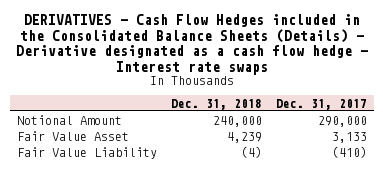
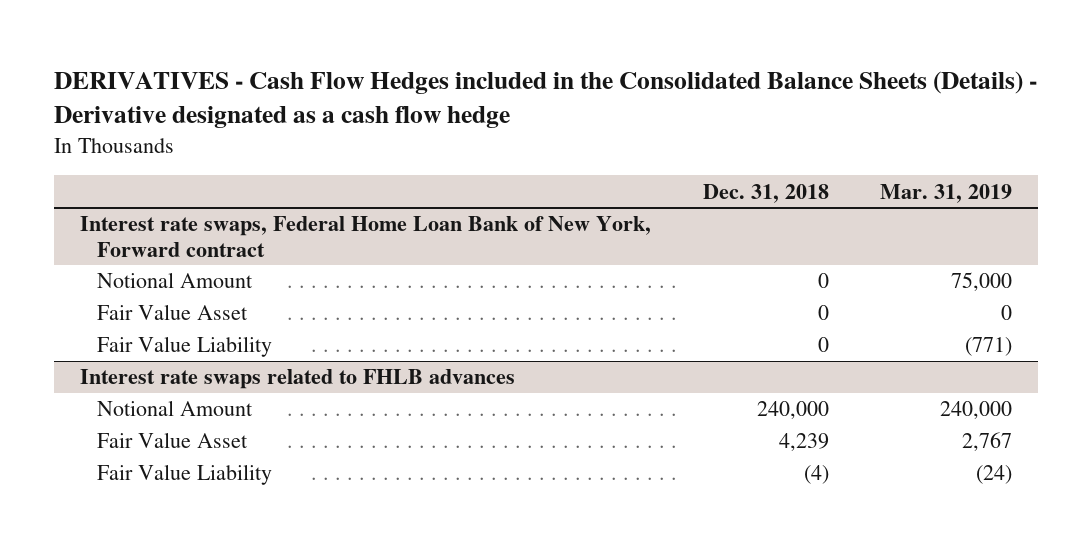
[15,14,368,75] DERIVATIVES - Cash Flow Hedges included in the Consolidated Balance Sheets (Details) - Derivative designated as a cash flow hedge - Interest rate swaps -> [54,70,1038,129] DERIVATIVES - Cash Flow Hedges included in the Consolidated Balance Sheets (Details) - Derivative designated as a cash flow hedge
[275,98,367,110] Dec. 31, 2017 -> none
none -> [879,183,1012,203] Mar. 31, 2019
none -> [80,216,652,257] Interest rate swaps, Federal Home Loan Bank of New York, Forward contract
none -> [97,272,254,289] Notional Amount
none -> [97,304,249,321] Fair Value Asset
none -> [97,336,273,358] Fair Value Liability
none -> [80,369,516,390] Interest rate swaps related to FHLB advances

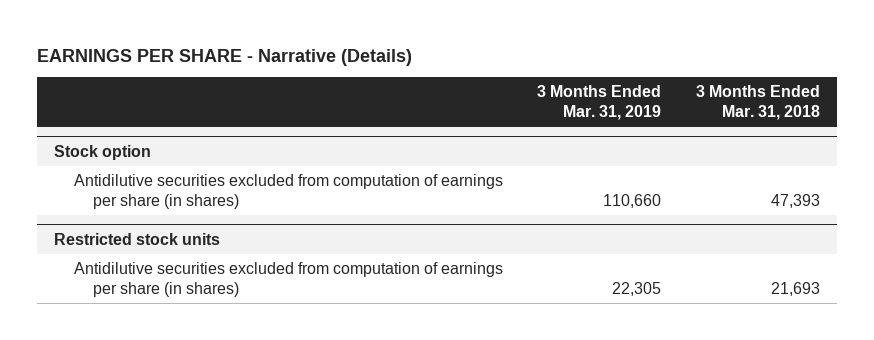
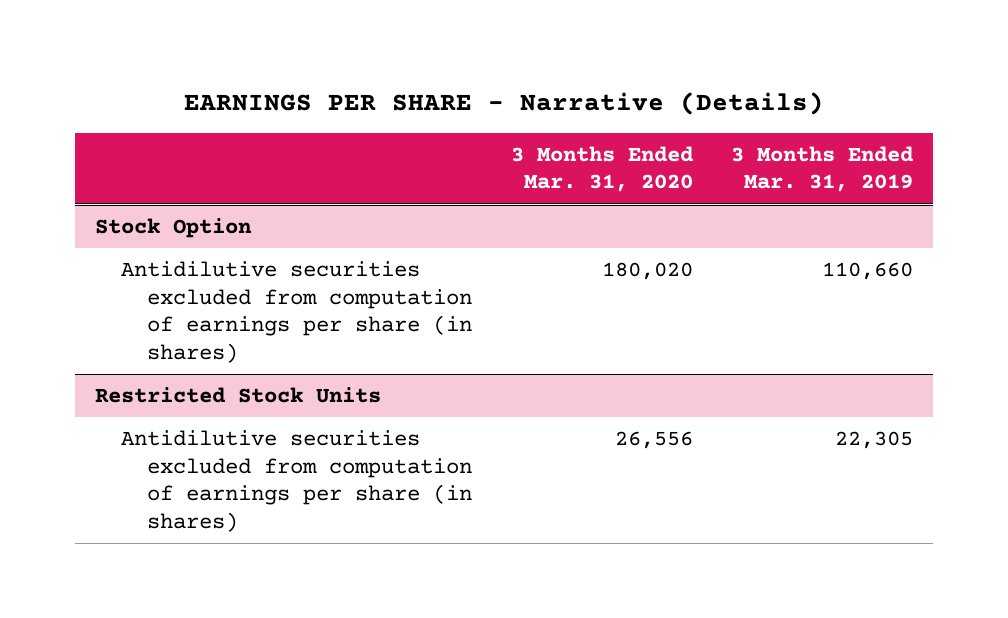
[695,85,820,121] 3 Months Ended Mar. 31, 2018 -> none
none -> [510,145,694,193] 3 Months Ended Mar. 31, 2020
[54,144,152,160] Stock option -> [94,218,252,239] Stock Option
[54,232,221,245] Restricted stock units -> [94,387,381,404] Restricted Stock Units

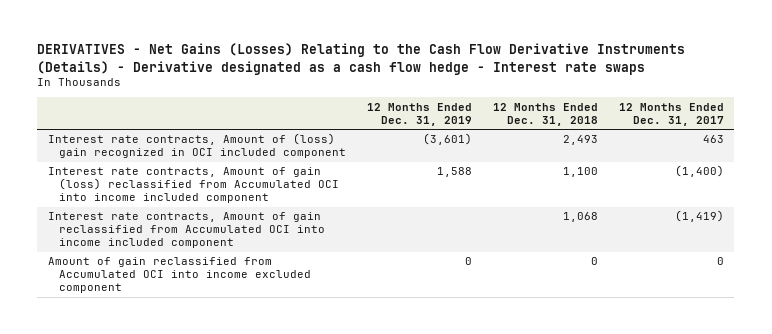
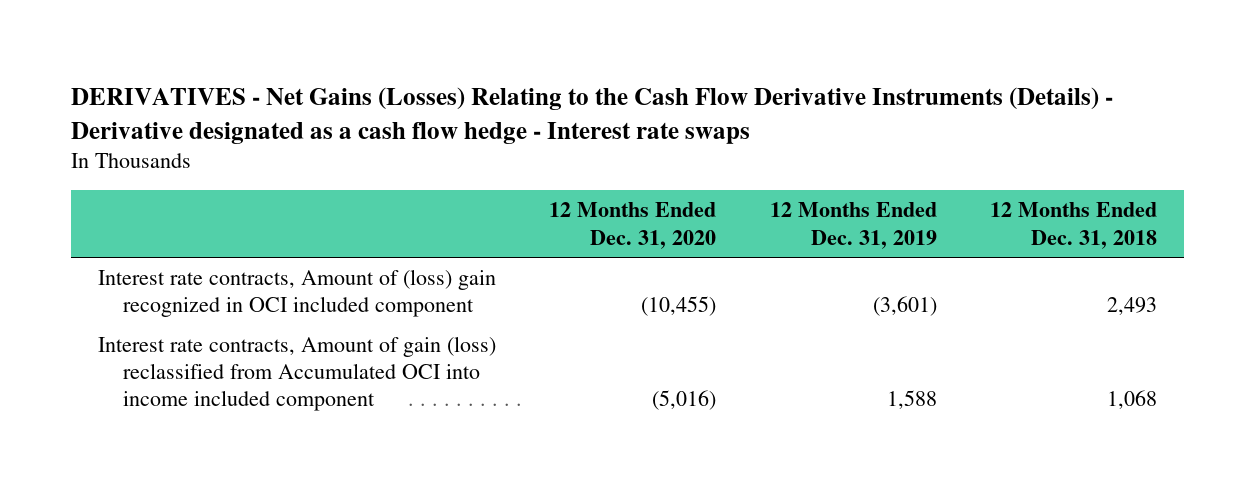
[618,102,724,126] 12 Months Ended Dec. 31, 2017 -> none
none -> [549,202,717,249] 12 Months Ended Dec. 31, 2020
[47,212,326,249] Interest rate contracts, Amount of gain reclassified from Accumulated OCI into income included component -> none
[47,257,312,294] Amount of gain reclassified from Accumulated OCI into income excluded component -> none
[563,167,599,178] 1,100 -> [1107,390,1158,410] 1,068

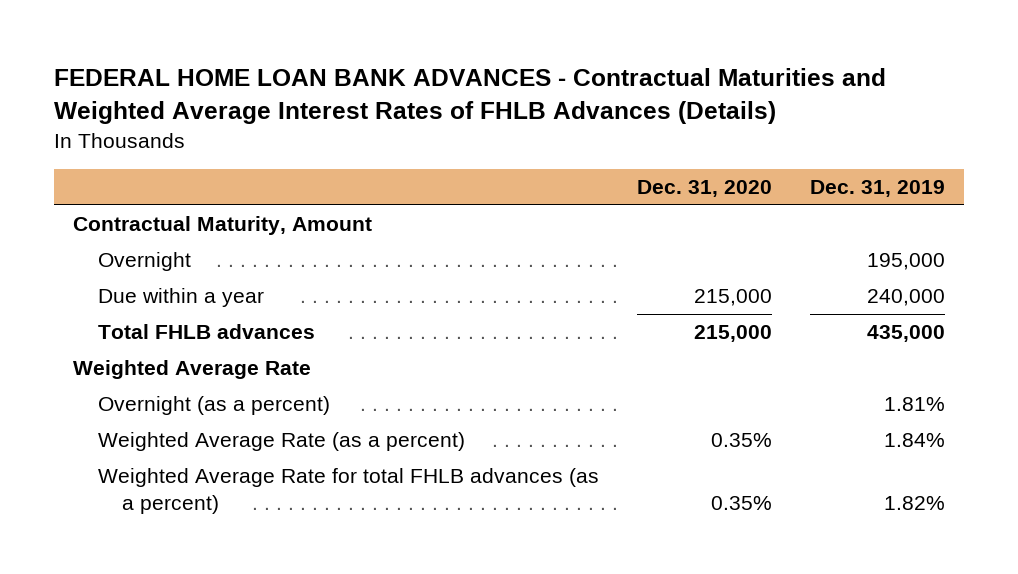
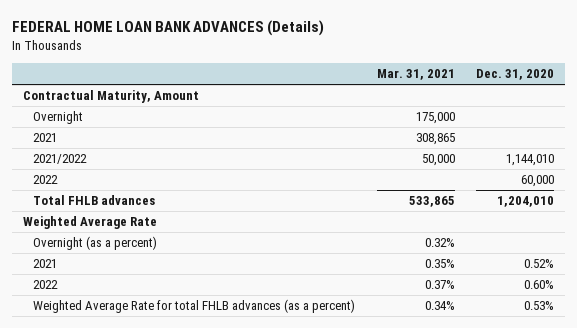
[53,68,886,125] FEDERAL HOME LOAN BANK ADVANCES - Contractual Maturities and Weighted Average Interest Rates of FHLB Advances (Details) -> [11,20,324,37] FEDERAL HOME LOAN BANK ADVANCES (Details)
[810,180,946,198] Dec. 31, 2019 -> none
none -> [376,69,455,81] Mar. 31, 2021
[97,288,264,308] Due within a year -> none
none -> [32,133,57,143] 2021
none -> [32,154,87,165] 2021/2022
none -> [32,175,58,185] 2022
[693,325,772,343] 215,000 -> [497,196,555,208] 1,204,010
[97,432,465,452] Weighted Average Rate (as a percent) -> none
none -> [32,259,57,269] 2021
none -> [32,280,58,290] 2022
[710,495,772,510] 0.35% -> [524,301,555,311] 0.53%

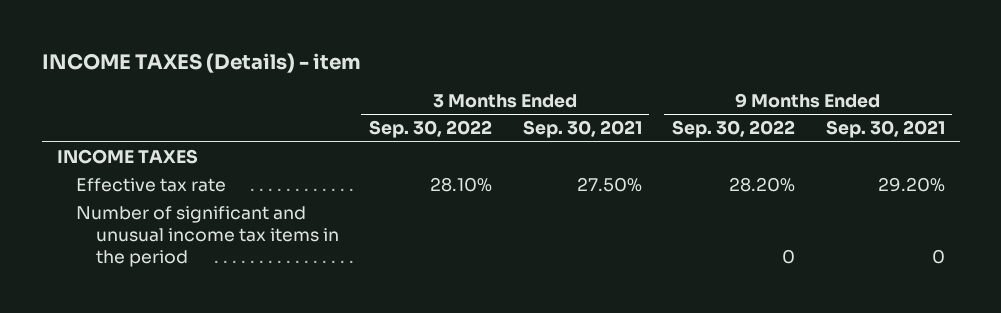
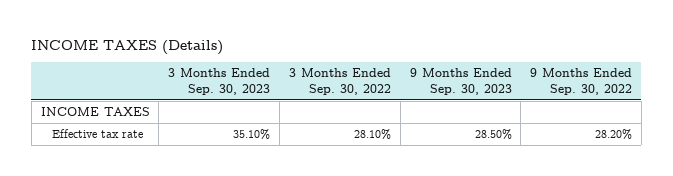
[41,52,361,73] INCOME TAXES (Details) - item -> [31,40,224,56] INCOME TAXES (Details)
[522,120,642,139] Sep. 30, 2021 -> none
[825,120,945,139] Sep. 30, 2021 -> none
none -> [168,68,271,95] 3 Months Ended Sep. 30, 2023
none -> [409,68,512,95] 9 Months Ended Sep. 30, 2023
[76,206,339,268] Number of significant and unusual income tax items in the period -> none

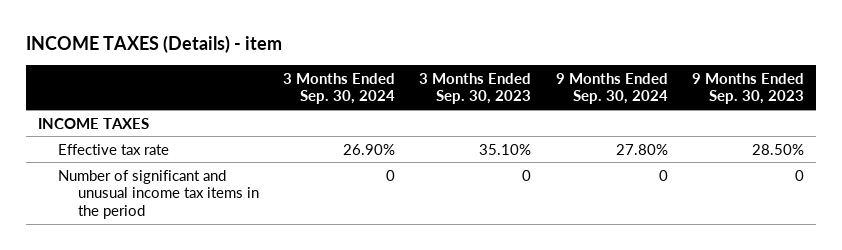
[31,40,224,56] INCOME TAXES (Details) -> [26,34,283,53] INCOME TAXES (Details) - item
[288,68,391,95] 3 Months Ended Sep. 30, 2022 -> none
[530,68,633,95] 9 Months Ended Sep. 30, 2022 -> none
none -> [283,72,396,105] 3 Months Ended Sep. 30, 2024
none -> [555,72,668,105] 9 Months Ended Sep. 30, 2024
none -> [58,169,260,220] Number of significant and unusual income tax items in the period

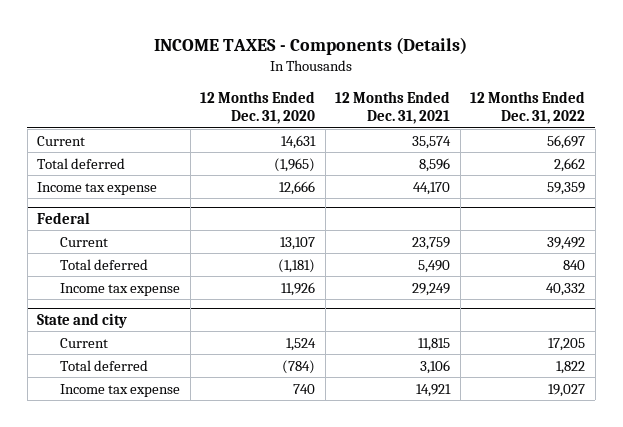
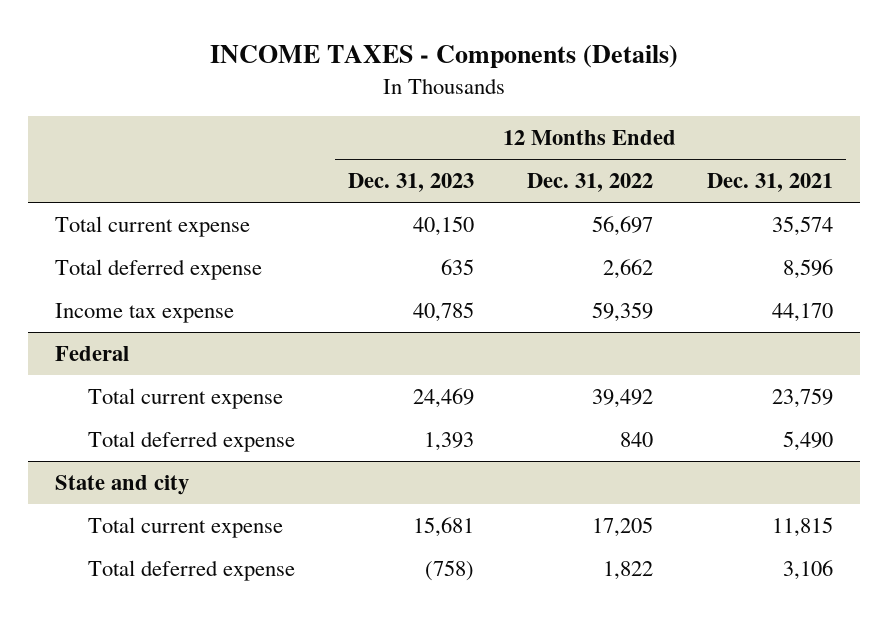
[200,90,316,125] 12 Months Ended Dec. 31, 2020 -> none
none -> [348,173,475,193] Dec. 31, 2023
[37,135,86,146] Current -> [55,215,251,237] Total current expense
[37,157,126,169] Total deferred -> [55,258,263,280] Total deferred expense
[60,282,181,296] Income tax expense -> none
[60,236,109,247] Current -> [87,387,283,409] Total current expense
[60,258,149,270] Total deferred -> [87,430,295,452] Total deferred expense
[60,383,181,397] Income tax expense -> none
[60,337,109,348] Current -> [87,516,283,538] Total current expense
[60,359,149,371] Total deferred -> [87,559,295,581] Total deferred expense

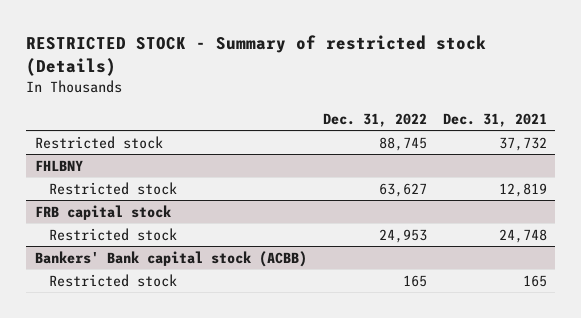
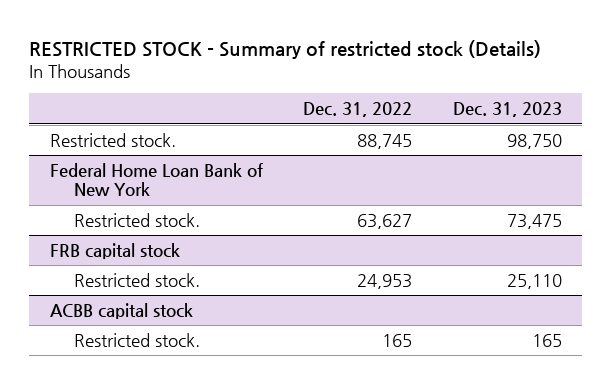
[442,112,547,127] Dec. 31, 2021 -> none
none -> [452,102,562,118] Dec. 31, 2023
[34,135,163,149] Restricted stock -> [49,132,176,147] Restricted stock.
[34,159,83,171] FHLBNY -> [49,162,263,197] Federal Home Loan Bank of New York
[48,181,177,195] Restricted stock -> [74,212,201,227] Restricted stock.
[48,227,177,241] Restricted stock -> [74,272,201,287] Restricted stock.
[34,250,307,267] Bankers' Bank capital stock (ACBB) -> [49,302,193,319] ACBB capital stock
[48,273,177,287] Restricted stock -> [74,332,201,347] Restricted stock.

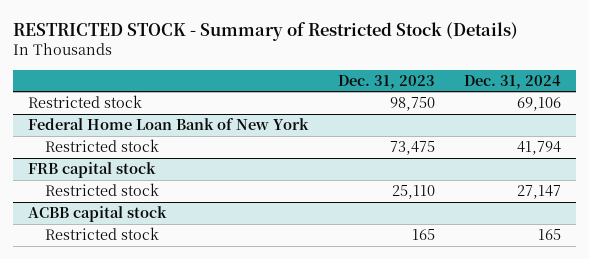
[29,39,542,59] RESTRICTED STOCK - Summary of restricted stock (Details) -> [13,21,519,41] RESTRICTED STOCK - Summary of Restricted Stock (Details)
[303,102,413,118] Dec. 31, 2022 -> none
none -> [464,74,562,89] Dec. 31, 2024
[49,132,176,147] Restricted stock. -> [28,95,143,109] Restricted stock
[74,212,201,227] Restricted stock. -> [45,139,160,153] Restricted stock
[74,272,201,287] Restricted stock. -> [45,183,160,197] Restricted stock
[74,332,201,347] Restricted stock. -> [45,227,160,241] Restricted stock

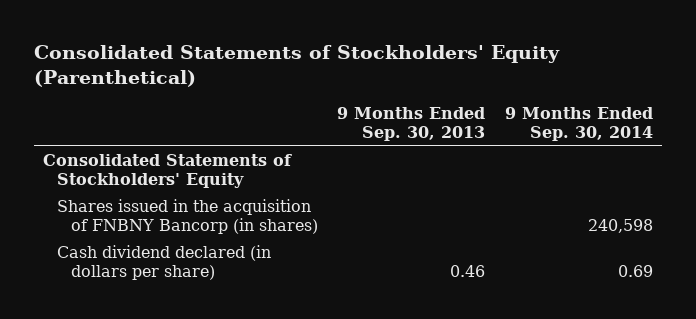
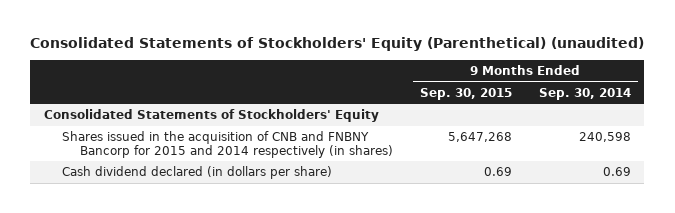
[33,44,560,87] Consolidated Statements of Stockholders' Equity (Parenthetical) -> [30,37,645,52] Consolidated Statements of Stockholders' Equity (Parenthetical) (unaudited)
[337,107,486,142] 9 Months Ended Sep. 30, 2013 -> none
none -> [420,87,513,100] Sep. 30, 2015
[57,199,318,235] Shares issued in the acquisition of FNBNY Bancorp (in shares) -> [61,131,394,158] Shares issued in the acquisition of CNB and FNBNY Bancorp for 2015 and 2014 respectively (in shares)

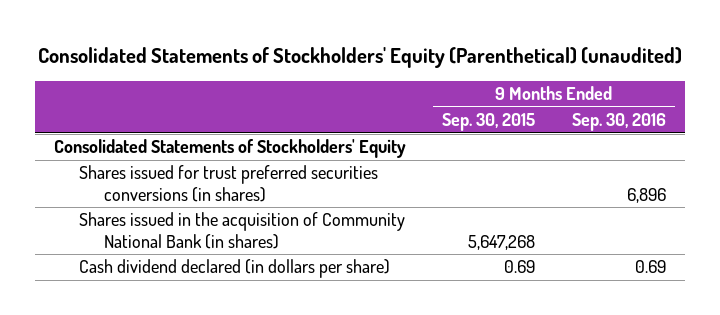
[538,87,631,100] Sep. 30, 2014 -> none
none -> [572,113,667,132] Sep. 30, 2016
none -> [78,165,378,202] Shares issued for trust preferred securities conversions (in shares)
[61,131,394,158] Shares issued in the acquisition of CNB and FNBNY Bancorp for 2015 and 2014 respectively (in shares) -> [78,212,405,249] Shares issued in the acquisition of Community National Bank (in shares)

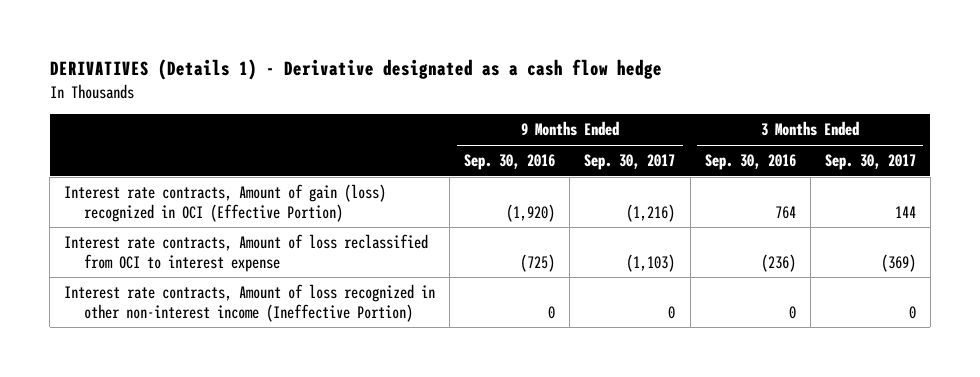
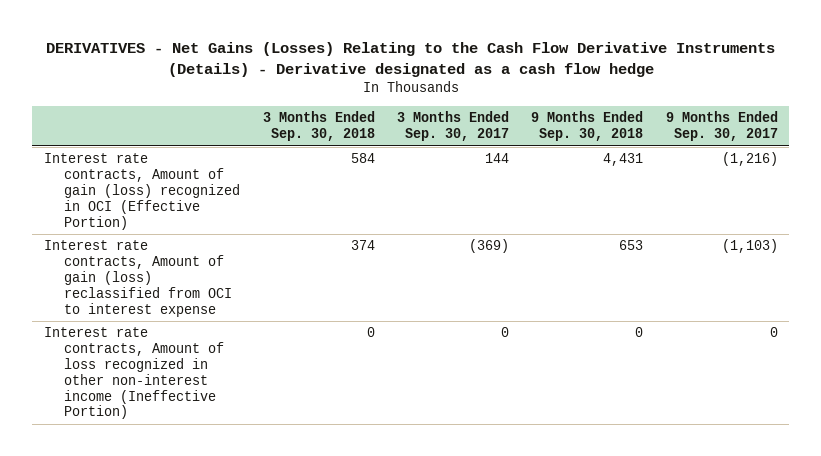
[49,59,662,81] DERIVATIVES (Details 1) - Derivative designated as a cash flow hedge -> [45,42,775,78] DERIVATIVES - Net Gains (Losses) Relating to the Cash Flow Derivative Instruments (Details) - Derivative designated as a cash flow hedge
[464,154,556,171] Sep. 30, 2016 -> none
[704,154,796,171] Sep. 30, 2016 -> none
none -> [262,111,375,142] 3 Months Ended Sep. 30, 2018
none -> [531,111,644,142] 9 Months Ended Sep. 30, 2018
[64,234,429,272] Interest rate contracts, Amount of loss reclassified from OCI to interest expense -> [43,240,233,317] Interest rate contracts, Amount of gain (loss) reclassified from OCI to interest expense

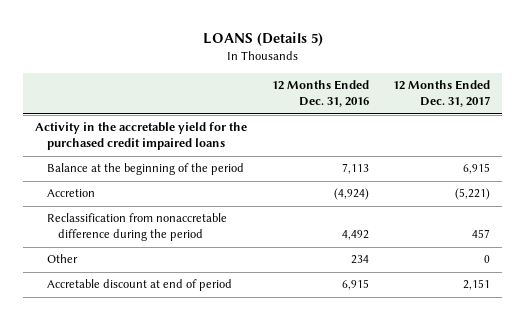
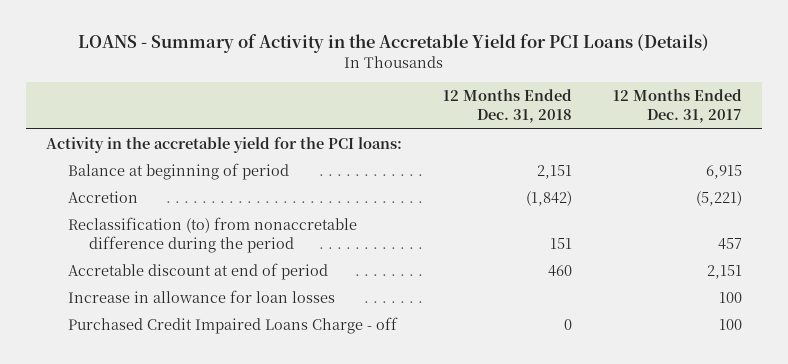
[202,32,323,47] LOANS (Details 5) -> [78,34,710,54] LOANS - Summary of Activity in the Accretable Yield for PCI Loans (Details)
[271,80,369,108] 12 Months Ended Dec. 31, 2016 -> none
none -> [443,89,573,124] 12 Months Ended Dec. 31, 2018
[35,122,248,151] Activity in the accretable yield for the purchased credit impaired loans -> [46,136,403,153] Activity in the accretable yield for the PCI loans:
[46,163,244,176] Balance at the beginning of the period -> [67,162,289,180] Balance at beginning of period
[46,254,78,264] Other -> none
[46,213,227,242] Reclassification from nonaccretable difference during the period -> [67,216,357,253] Reclassification (to) from nonaccretable difference during the period
none -> [67,289,335,303] Increase in allowance for loan losses
none -> [67,316,398,334] Purchased Credit Impaired Loans Charge - off

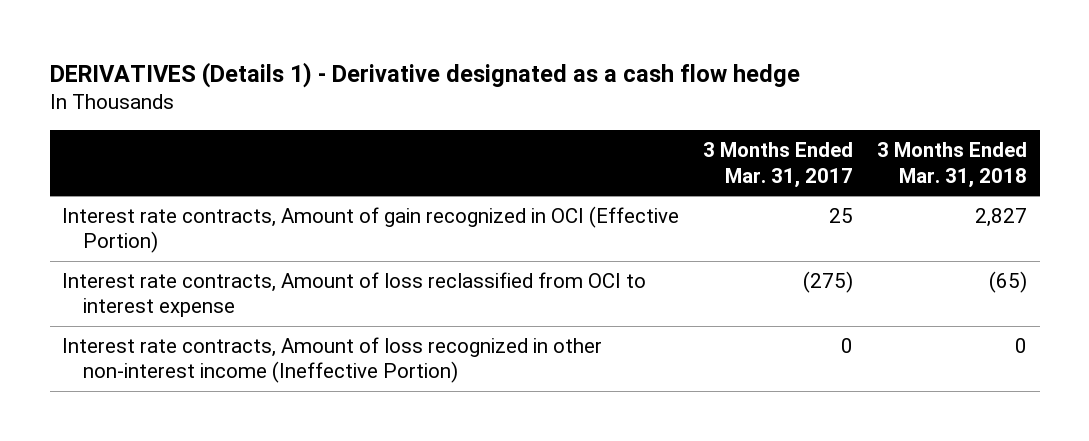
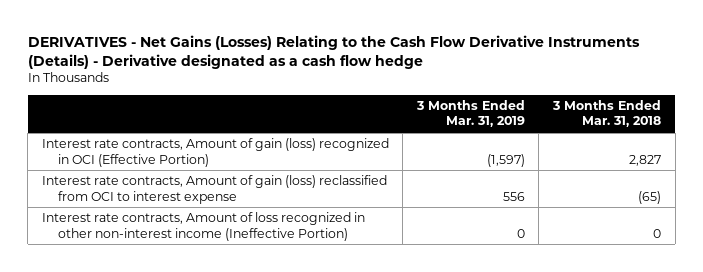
[49,61,800,88] DERIVATIVES (Details 1) - Derivative designated as a cash flow hedge -> [27,34,640,69] DERIVATIVES - Net Gains (Losses) Relating to the Cash Flow Derivative Instruments (Details) - Derivative designated as a cash flow hedge
[703,142,854,188] 3 Months Ended Mar. 31, 2017 -> none
none -> [415,99,525,128] 3 Months Ended Mar. 31, 2019
[61,206,679,254] Interest rate contracts, Amount of gain recognized in OCI (Effective Portion) -> [41,138,389,167] Interest rate contracts, Amount of gain (loss) recognized in OCI (Effective Portion)
[61,272,646,318] Interest rate contracts, Amount of loss reclassified from OCI to interest expense -> [41,175,387,204] Interest rate contracts, Amount of gain (loss) reclassified from OCI to interest expense

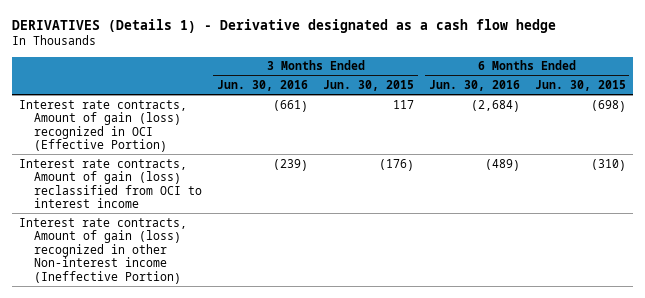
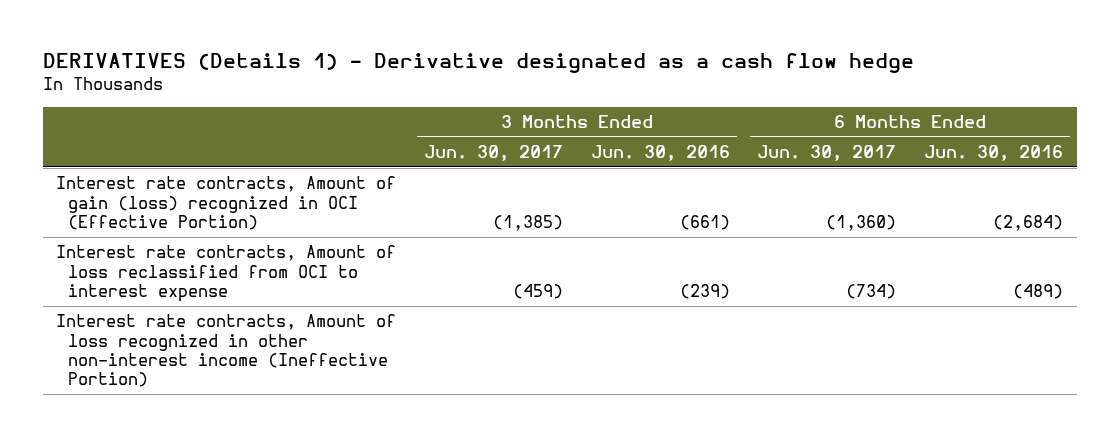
[322,80,414,92] Jun. 30, 2015 -> none
[534,80,626,92] Jun. 30, 2015 -> none
none -> [424,145,564,162] Jun. 30, 2017
none -> [757,145,897,162] Jun. 30, 2017
[19,158,203,209] Interest rate contracts, Amount of gain (loss) reclassified from OCI to interest income -> [56,245,397,302] Interest rate contracts, Amount of loss reclassified from OCI to interest expense
[19,217,188,284] Interest rate contracts, Amount of gain (loss) recognized in other Non-interest income (Ineffective Portion) -> [56,314,397,387] Interest rate contracts, Amount of loss recognized in other non-interest income (Ineffective Portion)

